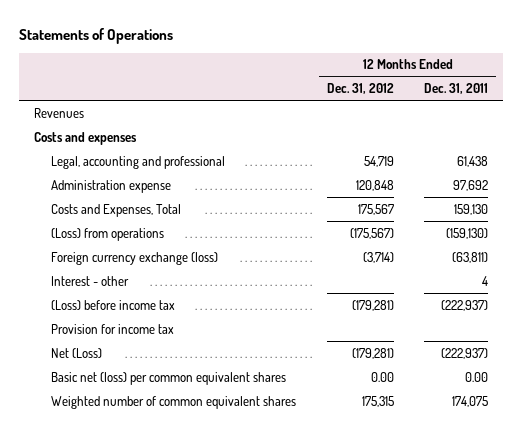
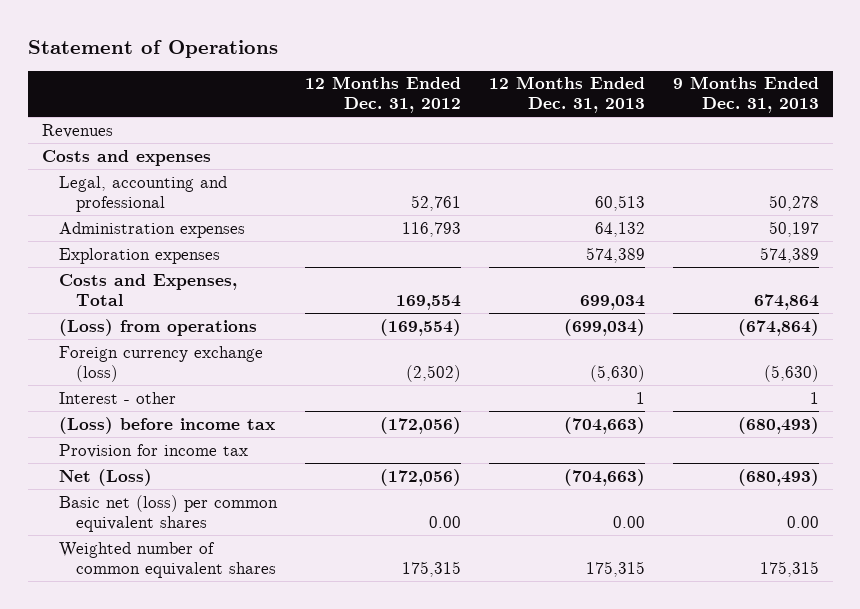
[19,27,174,44] Statements of Operations -> [27,39,278,58] Statement of Operations
[424,83,489,95] Dec. 31, 2011 -> none
none -> [488,76,645,114] 12 Months Ended Dec. 31, 2013
none -> [672,76,819,114] 9 Months Ended Dec. 31, 2013
[363,155,394,167] 54,719 -> [410,194,461,211] 52,761
[51,179,172,193] Administration expense -> [58,221,245,238] Administration expenses
[355,179,394,191] 120,848 -> [401,221,461,237] 116,793
none -> [58,247,220,264] Exploration expenses
[357,203,394,215] 175,567 -> [395,294,461,310] 169,554
[349,227,394,239] (175,567) -> [379,318,461,336] (169,554)
[362,251,394,263] (3,714) -> [405,364,461,382] (2,502)
[351,299,394,311] (179,281) -> [379,416,461,434] (172,056)
[351,347,394,359] (179,281) -> [379,468,461,486] (172,056)

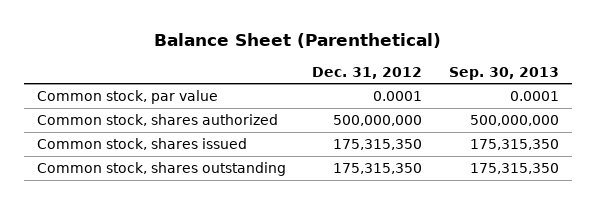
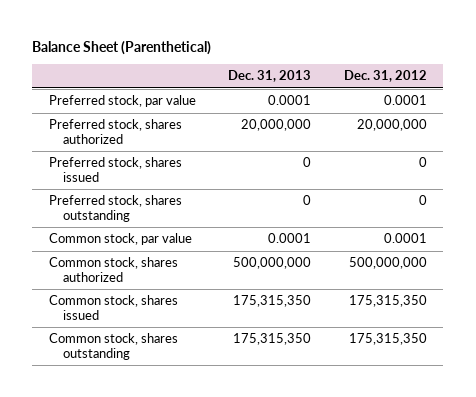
[449,66,560,80] Sep. 30, 2013 -> none
none -> [228,70,312,83] Dec. 31, 2013
none -> [48,95,196,108] Preferred stock, par value
none -> [48,119,182,144] Preferred stock, shares authorized
none -> [48,157,182,182] Preferred stock, shares issued
none -> [48,195,182,222] Preferred stock, shares outstanding

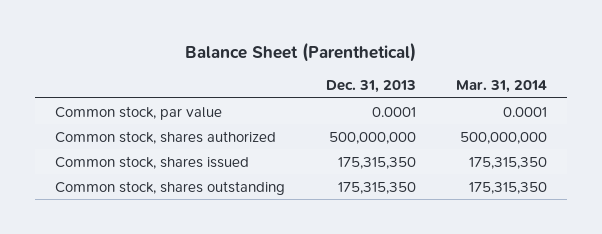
[343,70,427,83] Dec. 31, 2012 -> none
none -> [456,80,548,94] Mar. 31, 2014
[48,95,196,108] Preferred stock, par value -> none
[48,119,182,144] Preferred stock, shares authorized -> none
[48,157,182,182] Preferred stock, shares issued -> none
[48,195,182,222] Preferred stock, shares outstanding -> none

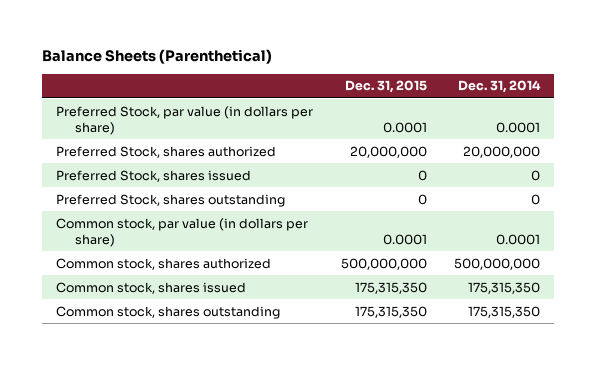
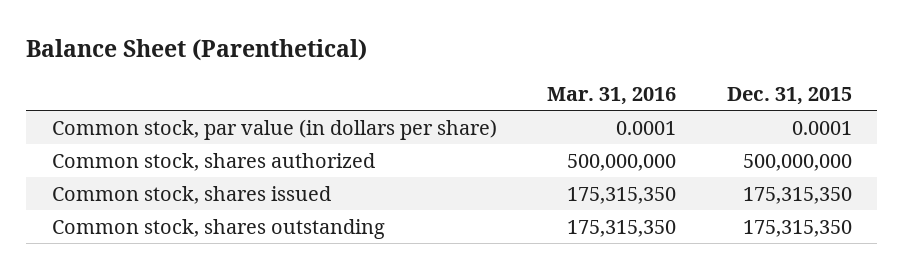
[41,49,272,65] Balance Sheets (Parenthetical) -> [26,39,368,62] Balance Sheet (Parenthetical)
[458,80,542,94] Dec. 31, 2014 -> none
none -> [547,86,677,105] Mar. 31, 2016
[55,105,313,135] Preferred Stock, par value (in dollars per share) -> none
[55,145,276,158] Preferred Stock, shares authorized -> none
[55,169,251,182] Preferred Stock, shares issued -> none
[55,193,285,207] Preferred Stock, shares outstanding -> none

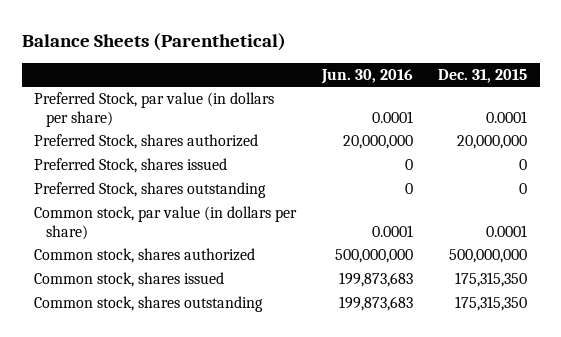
[26,39,368,62] Balance Sheet (Parenthetical) -> [21,32,286,51] Balance Sheets (Parenthetical)
[547,86,677,105] Mar. 31, 2016 -> none
none -> [320,69,413,85] Jun. 30, 2016
none -> [34,92,275,128] Preferred Stock, par value (in dollars per share)
none -> [34,134,259,150] Preferred Stock, shares authorized
none -> [34,158,228,174] Preferred Stock, shares issued
none -> [34,182,267,199] Preferred Stock, shares outstanding

